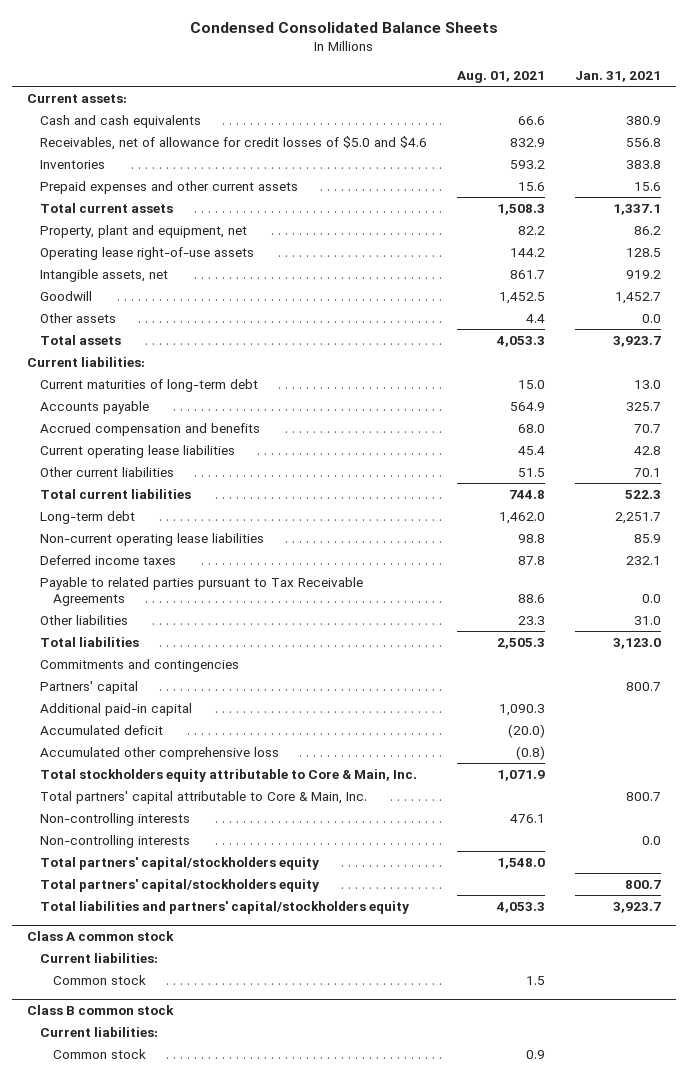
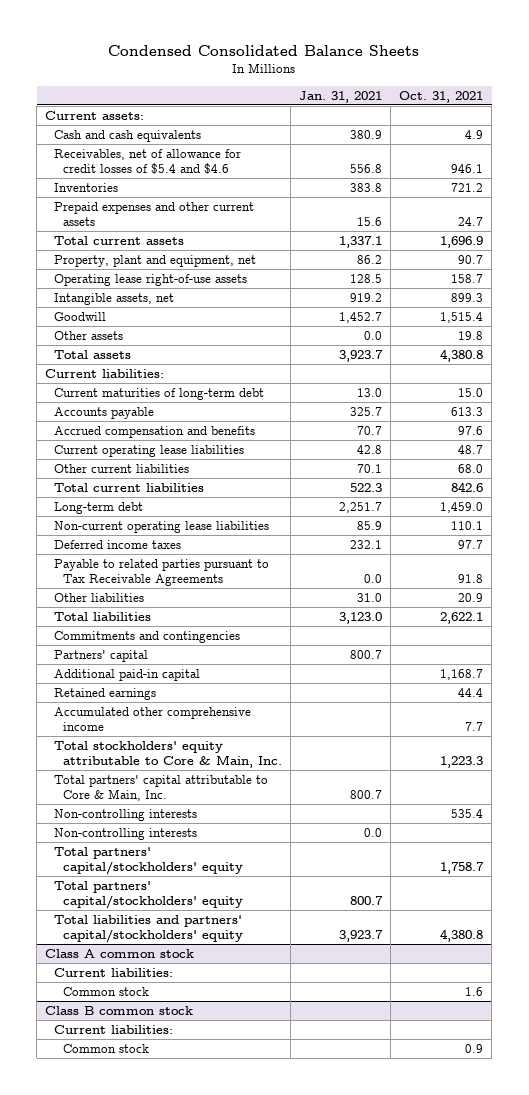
[457,71,546,84] Aug. 01, 2021 -> none
none -> [399,90,484,103] Oct. 31, 2021
[40,135,428,150] Receivables, net of allowance for credit losses of $5.0 and $4.6 -> [54,148,242,174] Receivables, net of allowance for credit losses of $5.4 and $4.6
[40,724,164,735] Accumulated deficit -> [54,687,157,700] Retained earnings
[40,746,280,760] Accumulated other comprehensive loss -> [54,706,252,731] Accumulated other comprehensive income
[40,768,418,782] Total stockholders equity attributable to Core & Main, Inc. -> [54,740,283,768] Total stockholders' equity attributable to Core & Main, Inc.
[40,856,320,870] Total partners' capital/stockholders equity -> [54,846,244,875] Total partners' capital/stockholders' equity
[40,878,320,892] Total partners' capital/stockholders equity -> [54,880,244,909] Total partners' capital/stockholders' equity
[40,900,410,914] Total liabilities and partners' capital/stockholders equity -> [54,914,244,943] Total liabilities and partners' capital/stockholders' equity

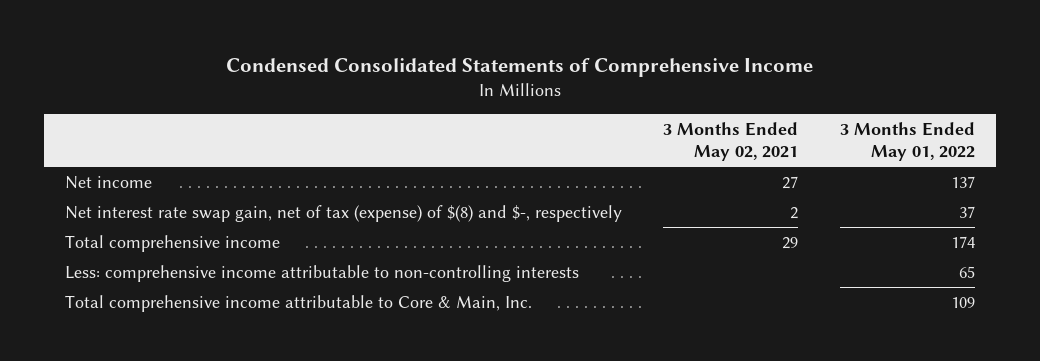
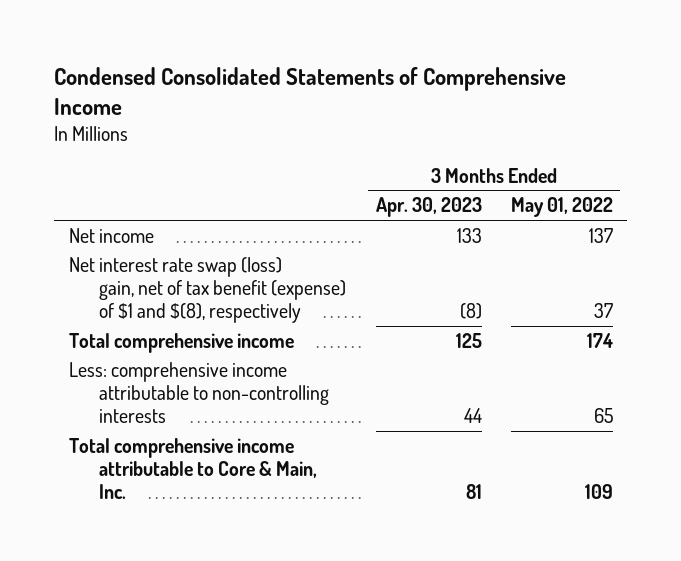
[663,121,799,162] 3 Months Ended May 02, 2021 -> none
none -> [375,197,482,218] Apr. 30, 2023
[64,204,622,222] Net interest rate swap gain, net of tax (expense) of $(8) and $-, respectively -> [68,256,347,324] Net interest rate swap (loss) gain, net of tax benefit (expense) of $1 and $(8), respectively

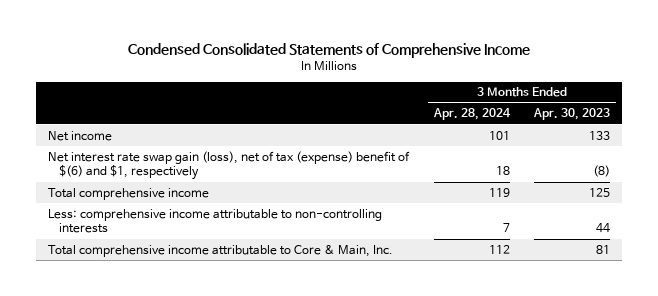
[510,197,613,218] May 01, 2022 -> none
none -> [432,108,511,121] Apr. 28, 2024
[68,256,347,324] Net interest rate swap (loss) gain, net of tax benefit (expense) of $1 and $(8), respectively -> [48,150,411,181] Net interest rate swap gain (loss), net of tax (expense) benefit of $(6) and $1, respectively

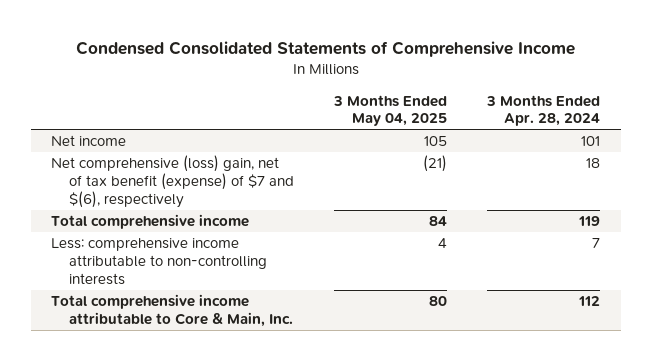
[532,108,610,121] Apr. 30, 2023 -> none
none -> [333,94,448,127] 3 Months Ended May 04, 2025
[48,150,411,181] Net interest rate swap gain (loss), net of tax (expense) benefit of $(6) and $1, respectively -> [51,155,294,208] Net comprehensive (loss) gain, net of tax benefit (expense) of $7 and $(6), respectively

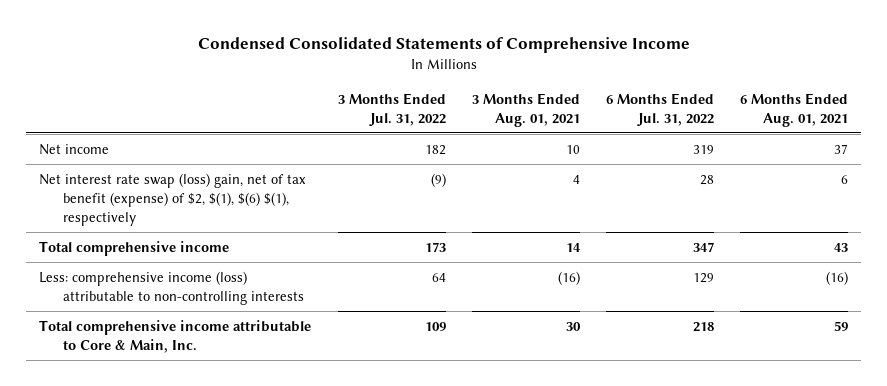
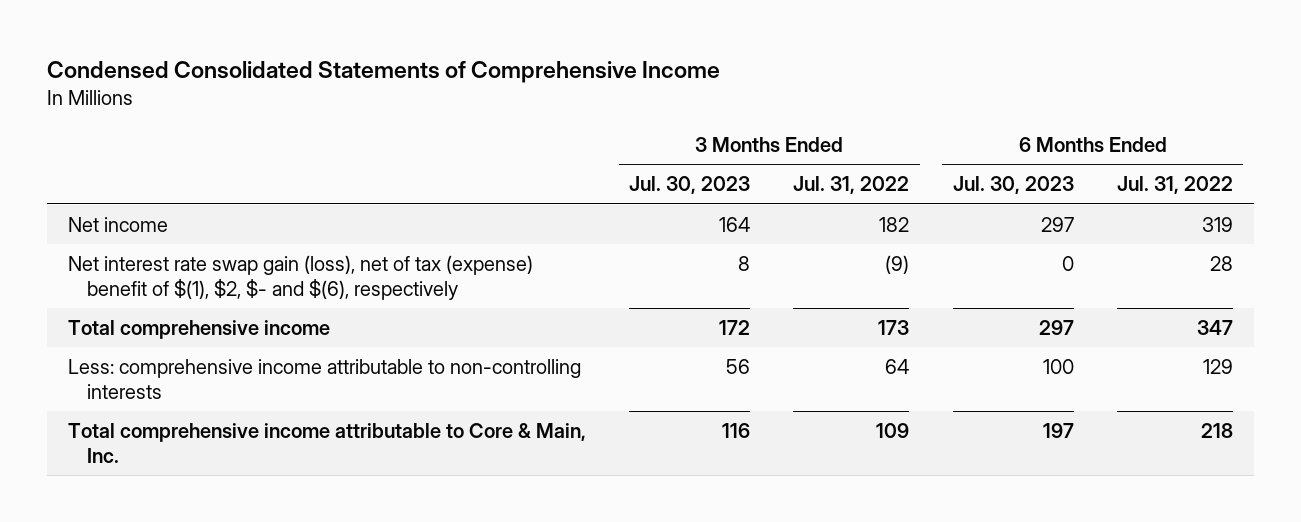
[471,92,580,127] 3 Months Ended Aug. 01, 2021 -> none
[739,92,848,127] 6 Months Ended Aug. 01, 2021 -> none
none -> [629,176,751,195] Jul. 30, 2023
none -> [952,176,1074,195] Jul. 30, 2023
[39,172,307,226] Net interest rate swap (loss) gain, net of tax benefit (expense) of $2, $(1), $(6) $(1), respectively -> [68,255,534,300] Net interest rate swap gain (loss), net of tax (expense) benefit of $(1), $2, $- and $(6), respectively
[39,270,304,305] Less: comprehensive income (loss) attributable to non-controlling interests -> [68,359,582,399] Less: comprehensive income attributable to non-controlling interests

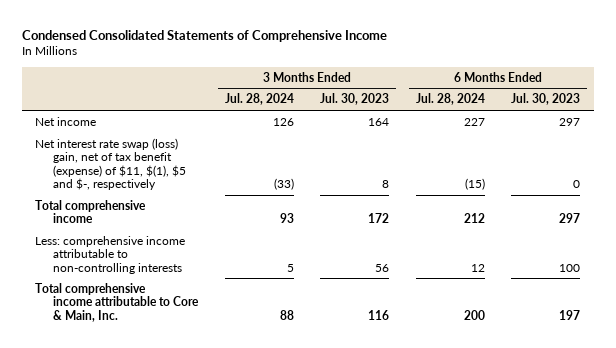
[793,176,910,195] Jul. 31, 2022 -> none
[1116,176,1233,195] Jul. 31, 2022 -> none
none -> [224,93,294,106] Jul. 28, 2024
none -> [415,93,485,106] Jul. 28, 2024
[68,255,534,300] Net interest rate swap gain (loss), net of tax (expense) benefit of $(1), $2, $- and $(6), respectively -> [35,137,186,190] Net interest rate swap (loss) gain, net of tax benefit (expense) of $11, $(1), $5 and $-, respectively

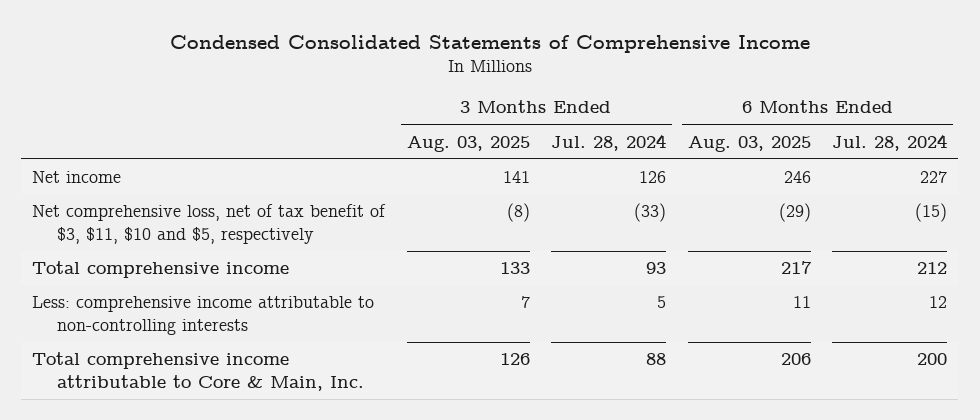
[320,93,390,106] Jul. 30, 2023 -> none
[511,93,581,106] Jul. 30, 2023 -> none
none -> [406,135,530,152] Aug. 03, 2025
none -> [687,135,811,152] Aug. 03, 2025
[35,137,186,190] Net interest rate swap (loss) gain, net of tax benefit (expense) of $11, $(1), $5 and $-, respectively -> [32,204,387,244] Net comprehensive loss, net of tax benefit of $3, $11, $10 and $5, respectively

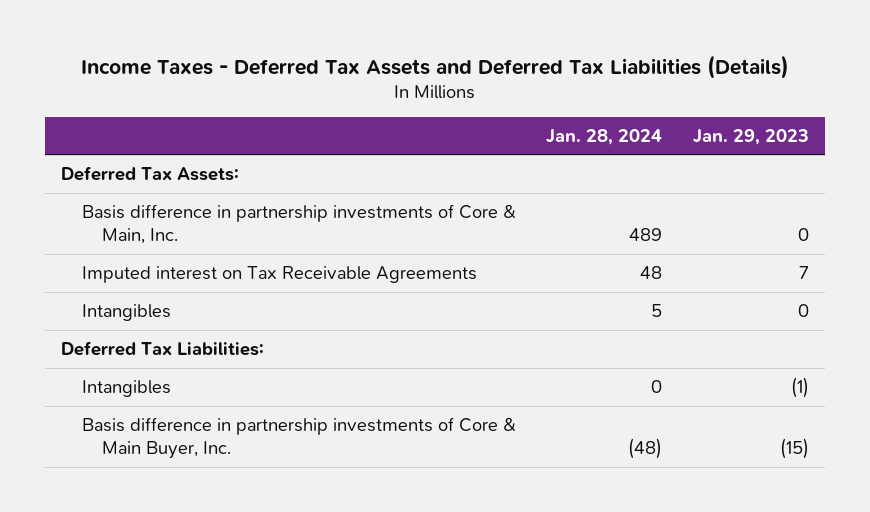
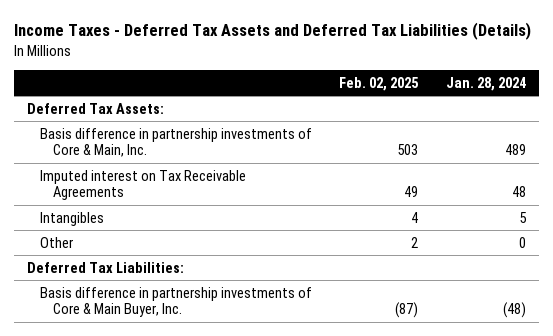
[693,128,810,145] Jan. 29, 2023 -> none
none -> [339,76,420,91] Feb. 02, 2025
none -> [40,236,74,248] Other
[81,380,171,398] Intangibles -> none

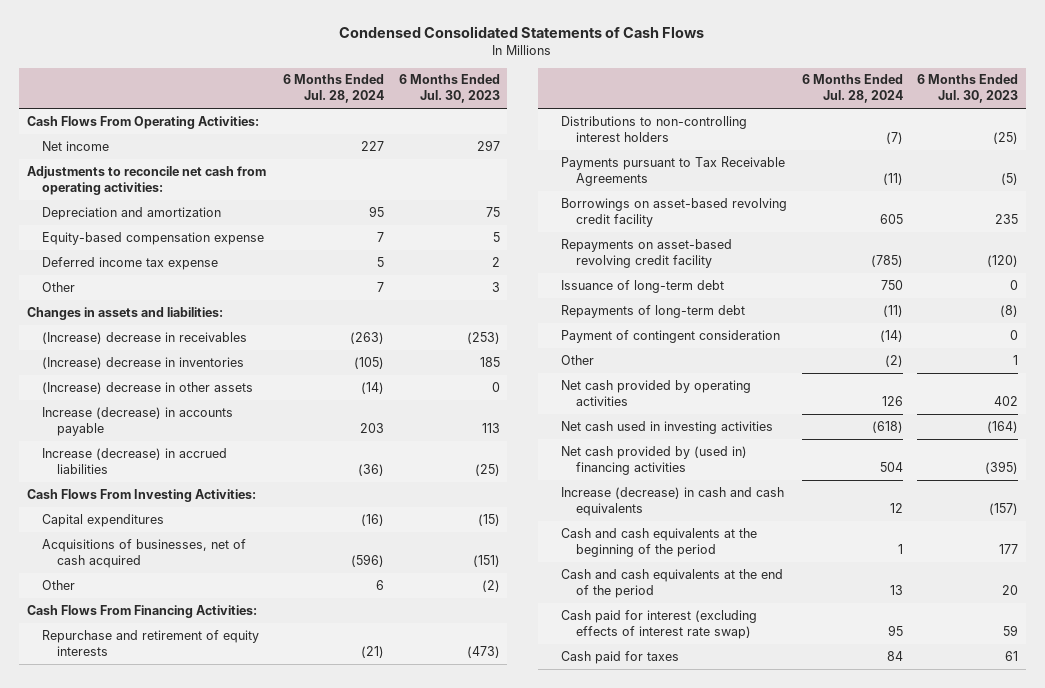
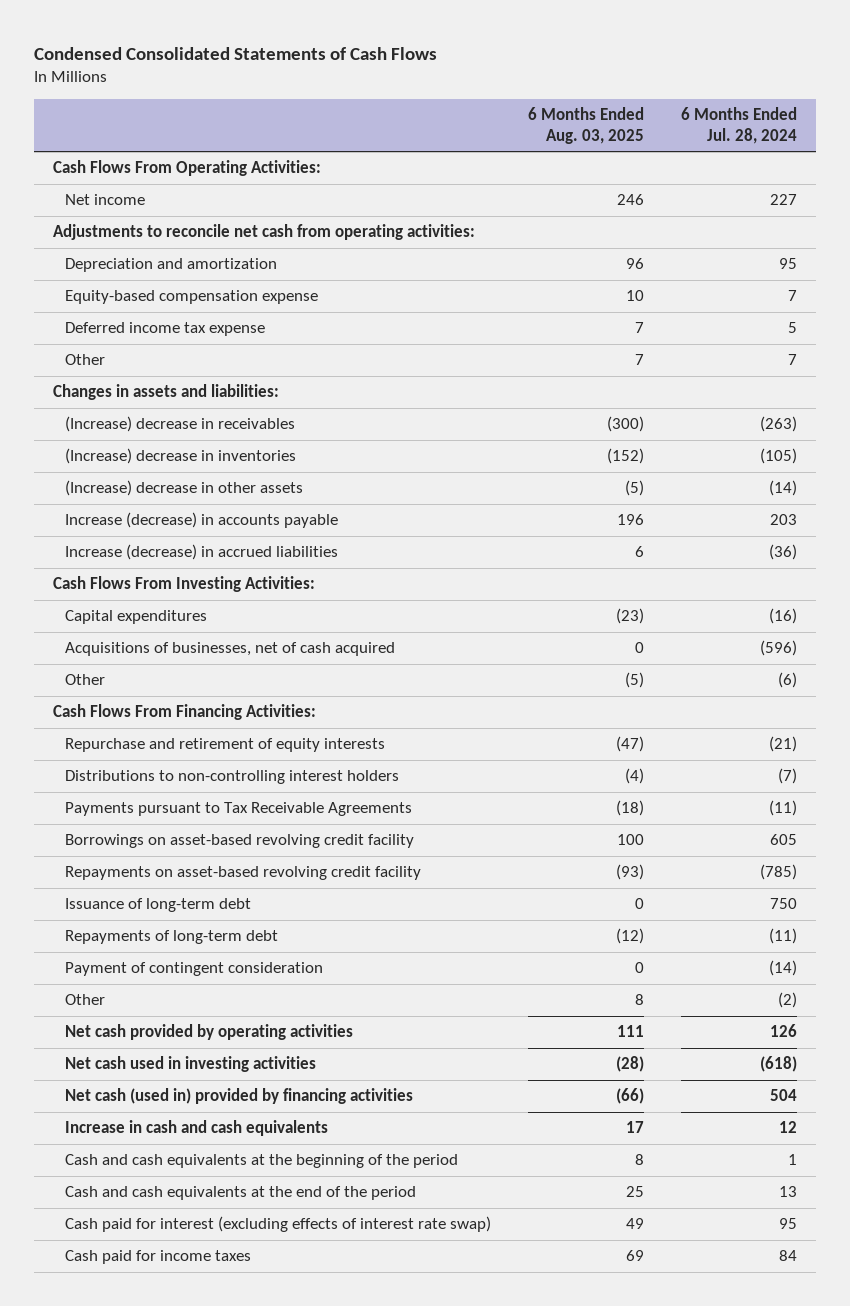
[398,74,500,104] 6 Months Ended Jul. 30, 2023 -> none
none -> [528,106,645,144] 6 Months Ended Aug. 03, 2025
[375,579,384,590] 6 -> [778,672,798,689] (6)
[560,445,747,475] Net cash provided by (used in) financing activities -> [64,1088,413,1105] Net cash (used in) provided by financing activities
[560,486,784,516] Increase (decrease) in cash and cash equivalents -> [64,1120,328,1137] Increase in cash and cash equivalents
[560,650,679,664] Cash paid for taxes -> [64,1250,251,1265] Cash paid for income taxes

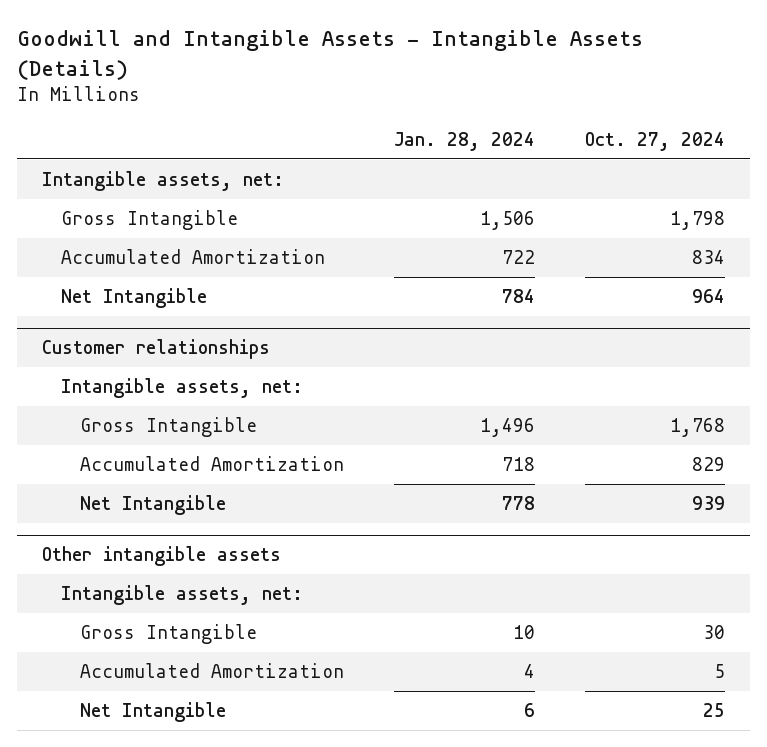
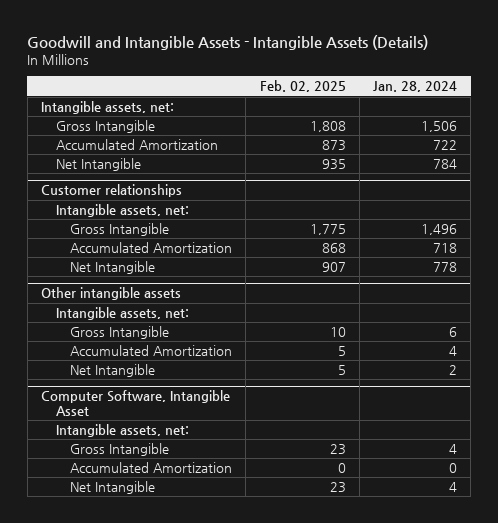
[584,132,725,152] Oct. 27, 2024 -> none
none -> [259,80,346,93] Feb. 02, 2025
[512,624,535,639] 10 -> [448,327,457,338] 6
[523,702,535,717] 6 -> [448,365,457,376] 2
none -> [40,390,230,417] Computer Software, Intangible Asset
none -> [55,424,189,438] Intangible assets, net:
none -> [70,443,170,457] Gross Intangible
none -> [70,462,233,474] Accumulated Amortization
none -> [70,481,156,495] Net Intangible

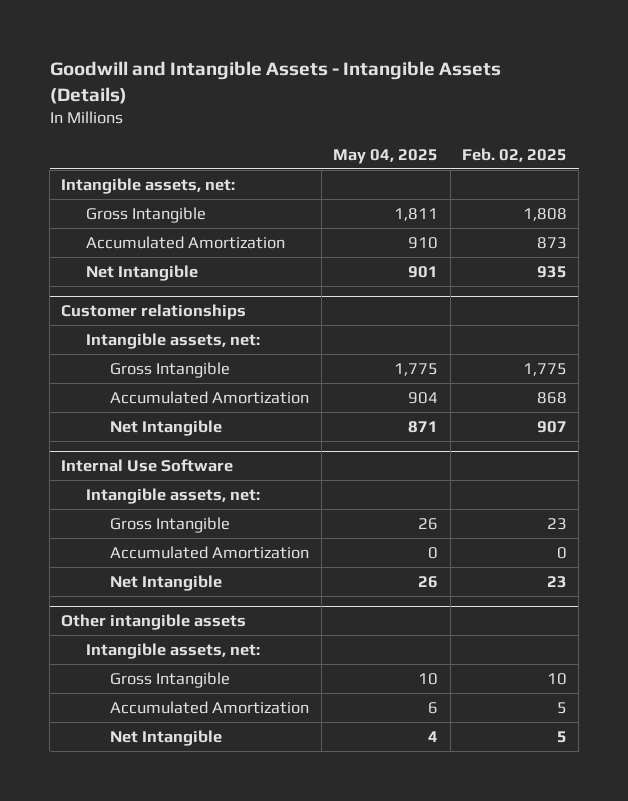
[372,81,457,93] Jan. 28, 2024 -> none
none -> [333,148,439,164] May 04, 2025
none -> [61,458,234,472] Internal Use Software
none -> [85,487,260,504] Intangible assets, net:
none -> [110,516,231,533] Gross Intangible
none -> [110,545,310,559] Accumulated Amortization
none -> [110,574,223,591] Net Intangible
[40,390,230,417] Computer Software, Intangible Asset -> none
[55,424,189,438] Intangible assets, net: -> none
[70,443,170,457] Gross Intangible -> none
[70,462,233,474] Accumulated Amortization -> none
[70,481,156,495] Net Intangible -> none

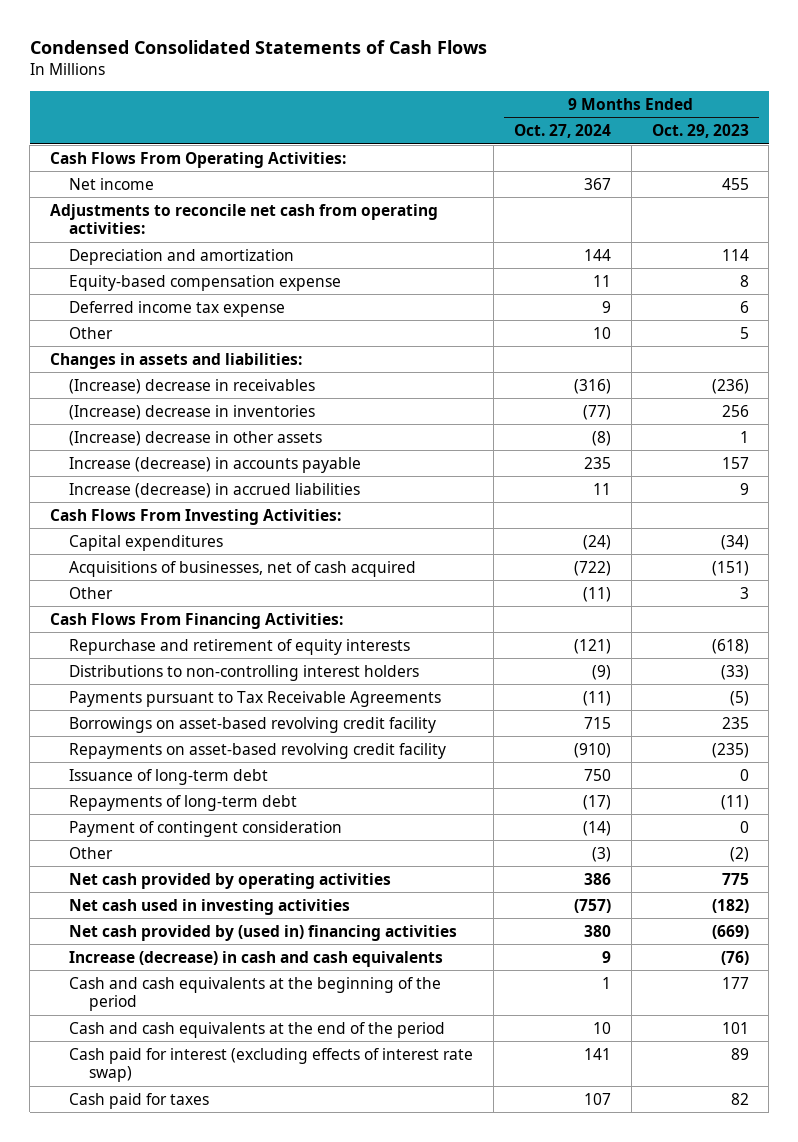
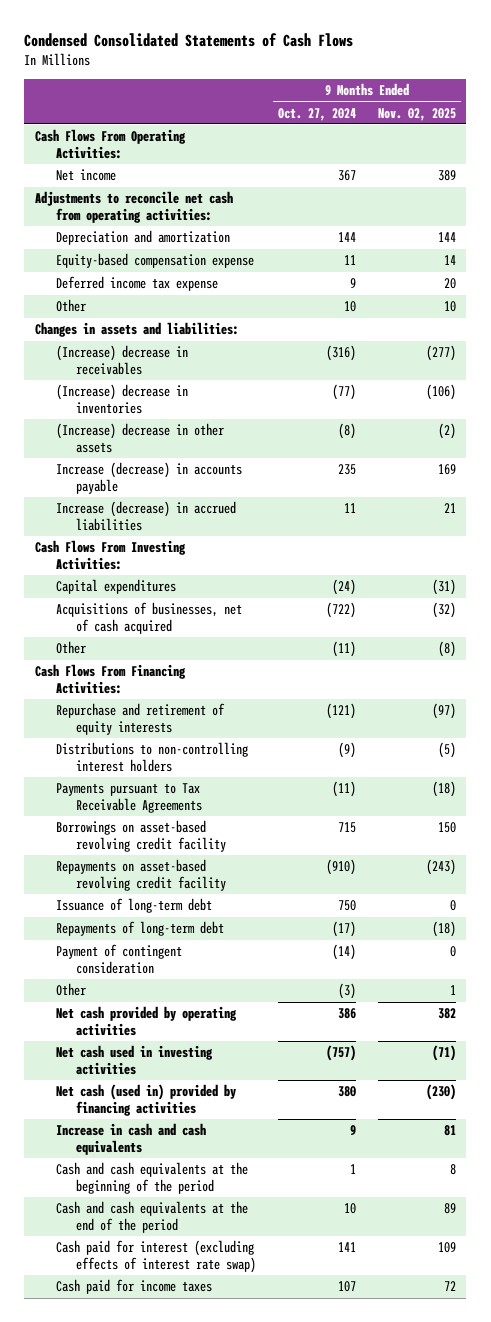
[651,124,749,139] Oct. 29, 2023 -> none
none -> [377,107,456,121] Nov. 02, 2025
[69,924,458,941] Net cash provided by (used in) financing activities -> [55,1084,236,1117] Net cash (used in) provided by financing activities
[69,950,444,967] Increase (decrease) in cash and cash equivalents -> [55,1123,206,1156] Increase in cash and cash equivalents
[69,1092,210,1109] Cash paid for taxes -> [55,1279,212,1295] Cash paid for income taxes

